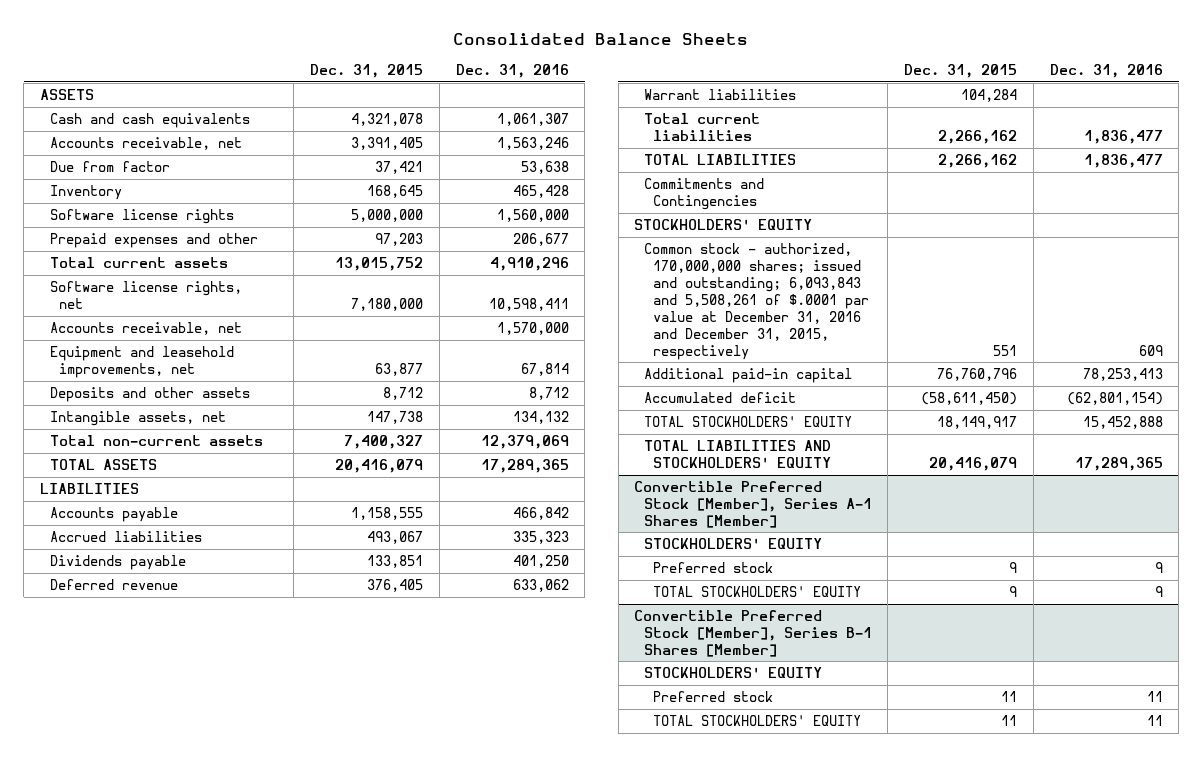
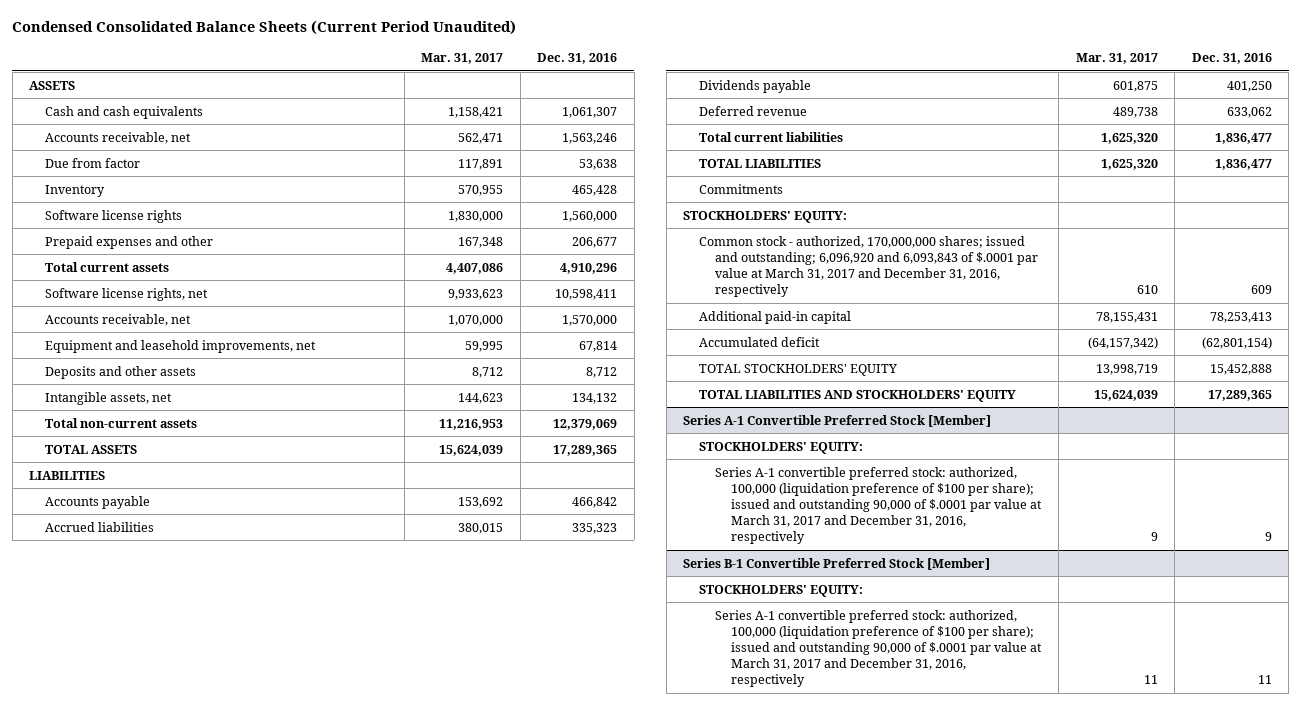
[453,32,749,45] Consolidated Balance Sheets -> [12,19,517,35] Condensed Consolidated Balance Sheets (Current Period Unaudited)
[310,63,424,78] Dec. 31, 2015 -> none
none -> [421,53,504,65] Mar. 31, 2017
[643,88,796,100] Warrant liabilities -> none
[643,177,764,210] Commitments and Contingencies -> [699,183,784,194] Commitments
[634,218,813,230] STOCKHOLDERS' EQUITY -> [683,210,848,223] STOCKHOLDERS' EQUITY:
[643,242,870,360] Common stock - authorized, 170,000,000 shares; issued and outstanding; 6,093,843 and 5,508,261 of $.0001 par value at December 31, 2016 and December 31, 2015, respectively -> [699,235,1039,298] Common stock - authorized, 170,000,000 shares; issued and outstanding; 6,096,920 and 6,093,843 of $.0001 par value at March 31, 2017 and December 31, 2016, respectively
[653,585,862,597] TOTAL STOCKHOLDERS' EQUITY -> none
[653,714,862,726] TOTAL STOCKHOLDERS' EQUITY -> none
[634,480,872,528] Convertible Preferred Stock [Member], Series A-1 Shares [Member] -> [683,414,992,427] Series A-1 Convertible Preferred Stock [Member]
[643,537,822,549] STOCKHOLDERS' EQUITY -> [699,441,864,454] STOCKHOLDERS' EQUITY:
[653,561,774,573] Preferred stock -> [715,466,1043,545] Series A-1 convertible preferred stock: authorized, 100,000 (liquidation preference of $100 per share); issued and outstanding 90,000 of $.0001 par value at March 31, 2017 and December 31, 2016, respectively
[634,609,872,657] Convertible Preferred Stock [Member], Series B-1 Shares [Member] -> [683,557,991,570] Series B-1 Convertible Preferred Stock [Member]
[643,666,822,678] STOCKHOLDERS' EQUITY -> [699,584,864,597] STOCKHOLDERS' EQUITY:
[653,690,774,702] Preferred stock -> [715,609,1043,688] Series A-1 convertible preferred stock: authorized, 100,000 (liquidation preference of $100 per share); issued and outstanding 90,000 of $.0001 par value at March 31, 2017 and December 31, 2016, respectively

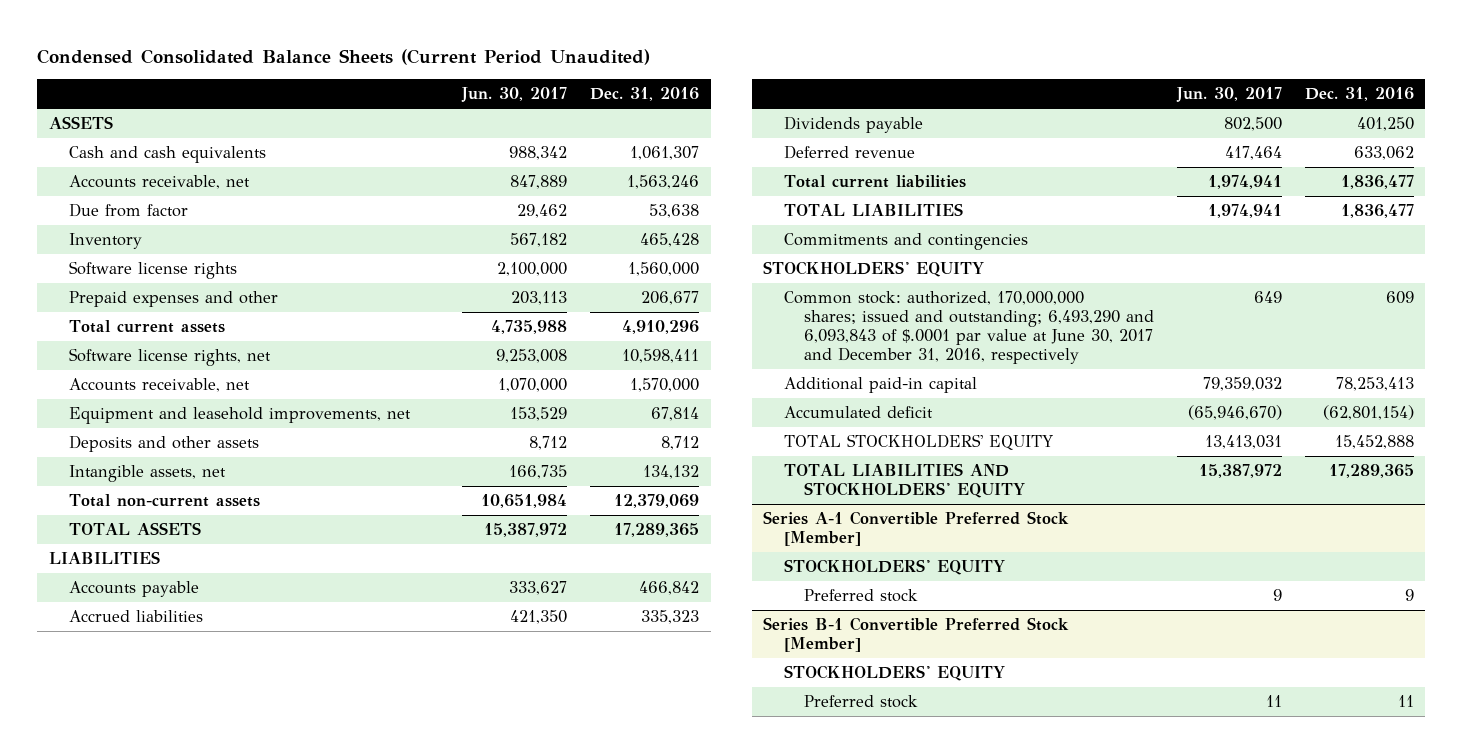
[421,53,504,65] Mar. 31, 2017 -> none
none -> [461,87,568,103] Jun. 30, 2017
[699,183,784,194] Commitments -> [783,233,1028,251] Commitments and contingencies
[683,210,848,223] STOCKHOLDERS' EQUITY: -> [763,261,985,278] STOCKHOLDERS' EQUITY
[699,235,1039,298] Common stock - authorized, 170,000,000 shares; issued and outstanding; 6,096,920 and 6,093,843 of $.0001 par value at March 31, 2017 and December 31, 2016, respectively -> [783,291,1154,364] Common stock: authorized, 170,000,000 shares; issued and outstanding; 6,493,290 and 6,093,843 of $.0001 par value at June 30, 2017 and December 31, 2016, respectively
[699,441,864,454] STOCKHOLDERS' EQUITY: -> [783,559,1005,576] STOCKHOLDERS' EQUITY
[715,466,1043,545] Series A-1 convertible preferred stock: authorized, 100,000 (liquidation preference of $100 per share); issued and outstanding 90,000 of $.0001 par value at March 31, 2017 and December 31, 2016, respectively -> [803,589,918,603] Preferred stock
[699,584,864,597] STOCKHOLDERS' EQUITY: -> [783,665,1005,682] STOCKHOLDERS' EQUITY
[715,609,1043,688] Series A-1 convertible preferred stock: authorized, 100,000 (liquidation preference of $100 per share); issued and outstanding 90,000 of $.0001 par value at March 31, 2017 and December 31, 2016, respectively -> [803,695,918,709] Preferred stock

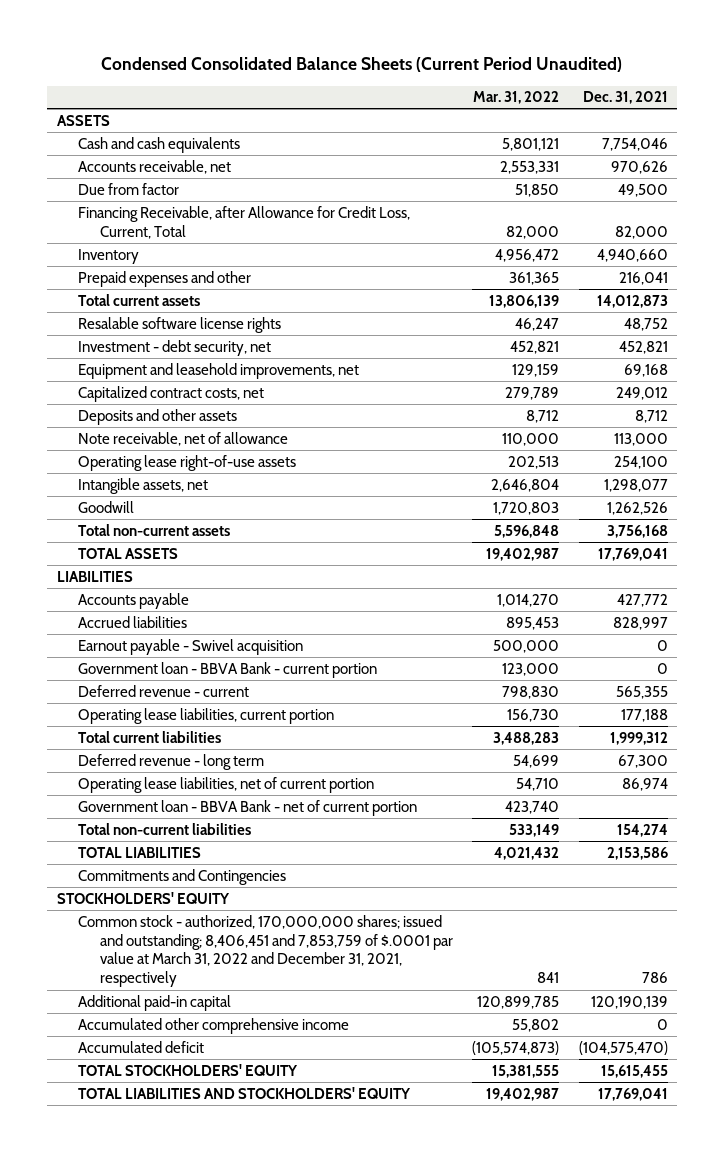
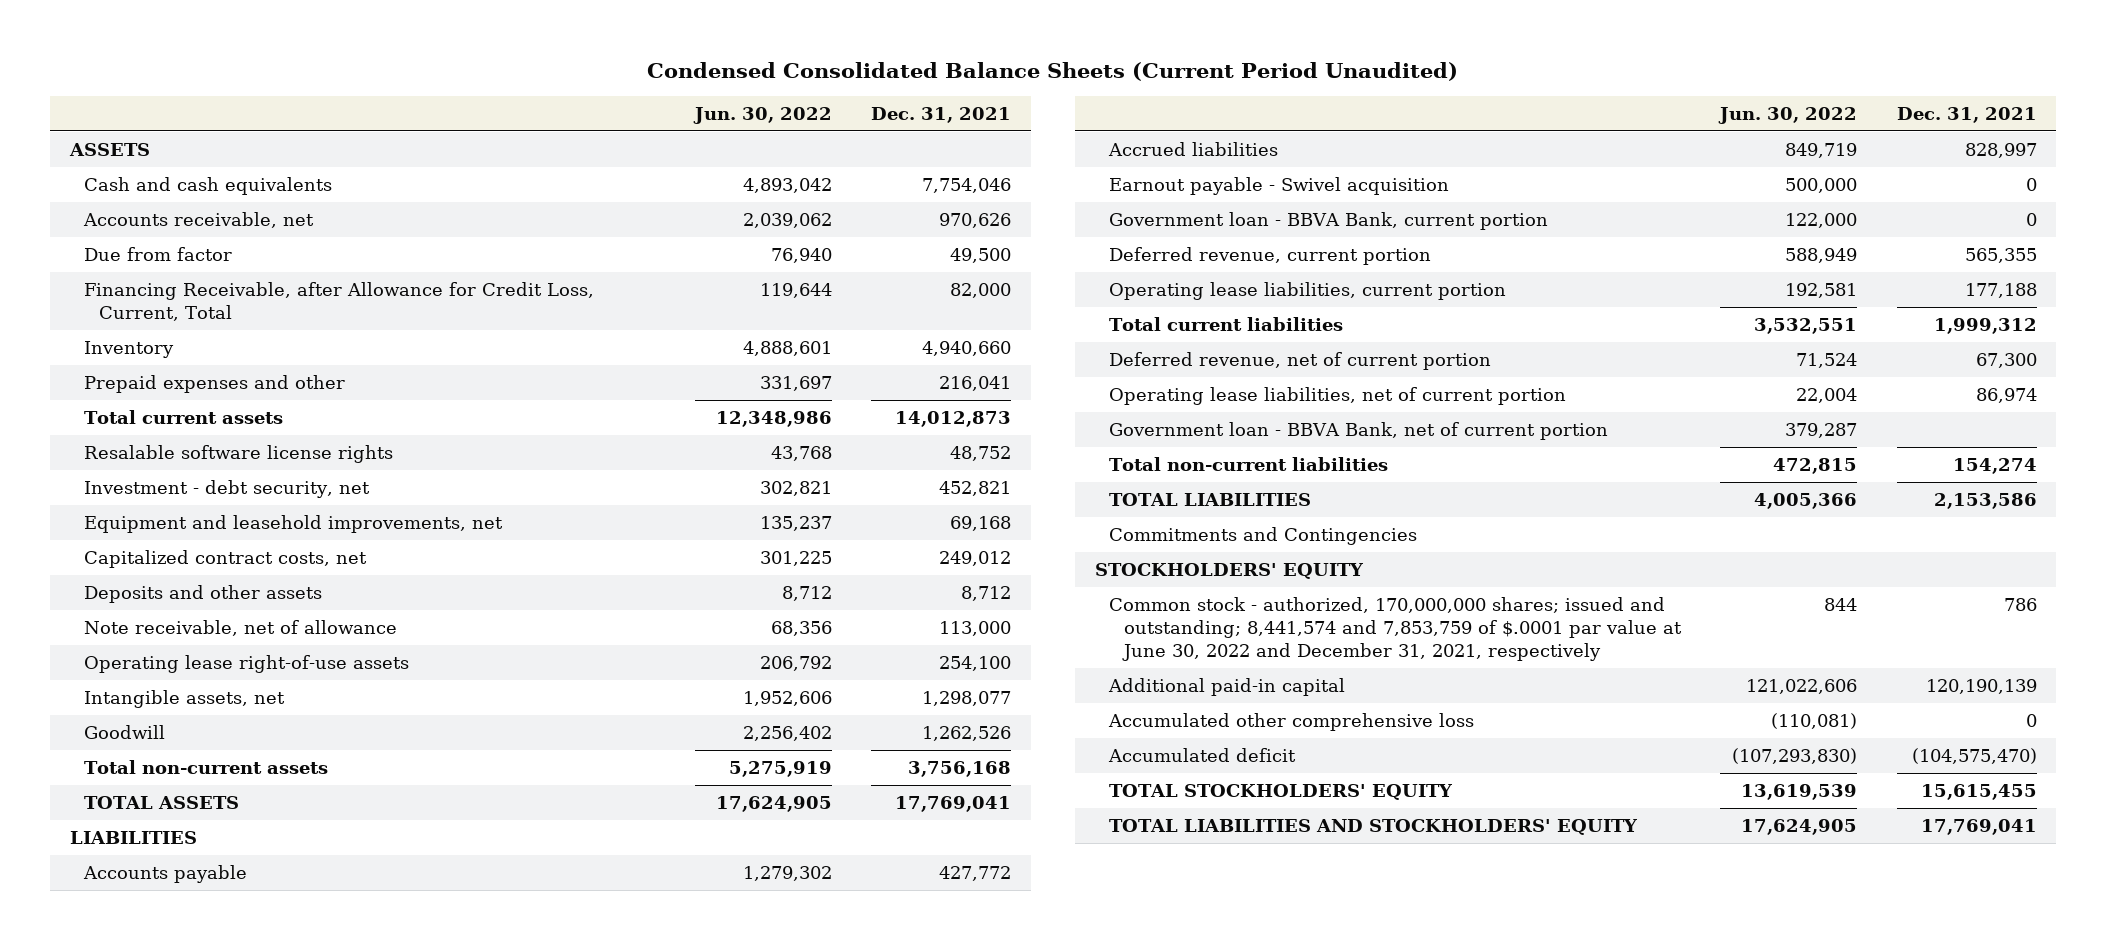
[473,91,560,105] Mar. 31, 2022 -> none
none -> [692,106,832,124] Jun. 30, 2022
[78,661,378,678] Government loan - BBVA Bank - current portion -> [1109,212,1549,231] Government loan - BBVA Bank, current portion
[78,684,250,697] Deferred revenue - current -> [1109,247,1432,266] Deferred revenue, current portion
[78,753,265,770] Deferred revenue - long term -> [1109,352,1492,371] Deferred revenue, net of current portion
[78,799,418,816] Government loan - BBVA Bank - net of current portion -> [1109,422,1609,441] Government loan - BBVA Bank, net of current portion
[78,914,454,988] Common stock - authorized, 170,000,000 shares; issued and outstanding; 8,406,451 and 7,853,759 of $.0001 par value at March 31, 2022 and December 31, 2021, respectively -> [1109,597,1682,662] Common stock - authorized, 170,000,000 shares; issued and outstanding; 8,441,574 and 7,853,759 of $.0001 par value at June 30, 2022 and December 31, 2021, respectively
[78,1017,350,1034] Accumulated other comprehensive income -> [1108,713,1475,732] Accumulated other comprehensive loss

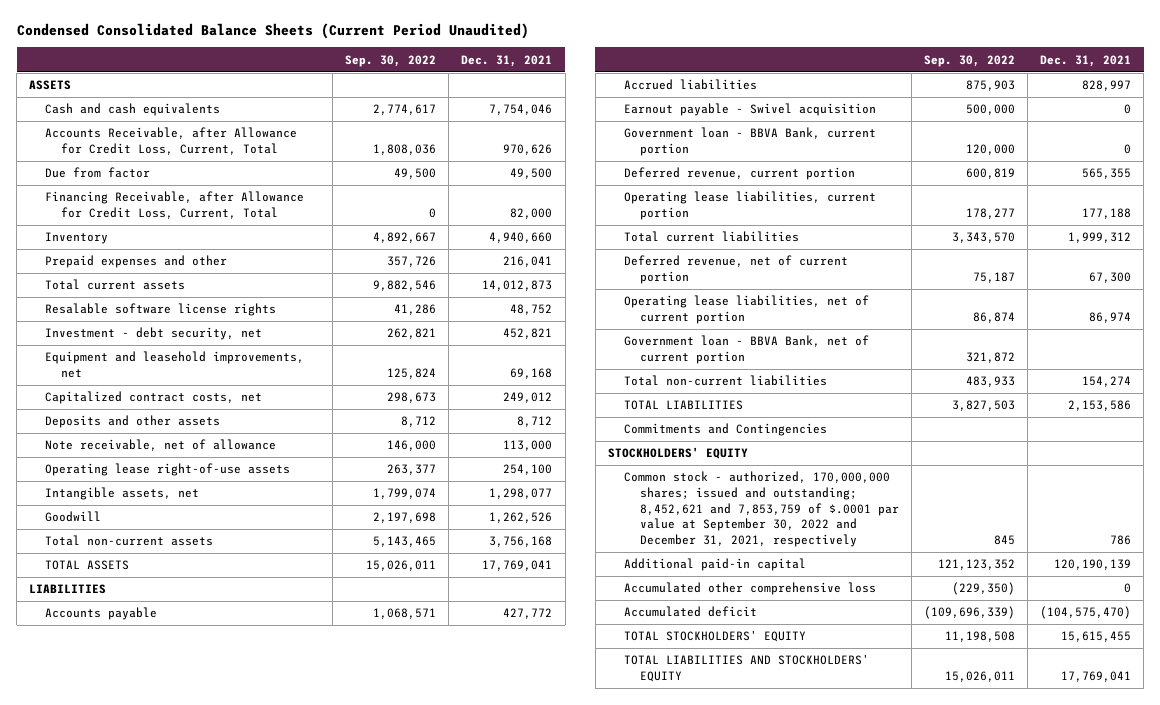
[692,106,832,124] Jun. 30, 2022 -> none
none -> [345,54,437,67] Sep. 30, 2022
[83,212,315,229] Accounts receivable, net -> [45,127,298,155] Accounts Receivable, after Allowance for Credit Loss, Current, Total
[1109,597,1682,662] Common stock - authorized, 170,000,000 shares; issued and outstanding; 8,441,574 and 7,853,759 of $.0001 par value at June 30, 2022 and December 31, 2021, respectively -> [623,471,899,547] Common stock - authorized, 170,000,000 shares; issued and outstanding; 8,452,621 and 7,853,759 of $.0001 par value at September 30, 2022 and December 31, 2021, respectively

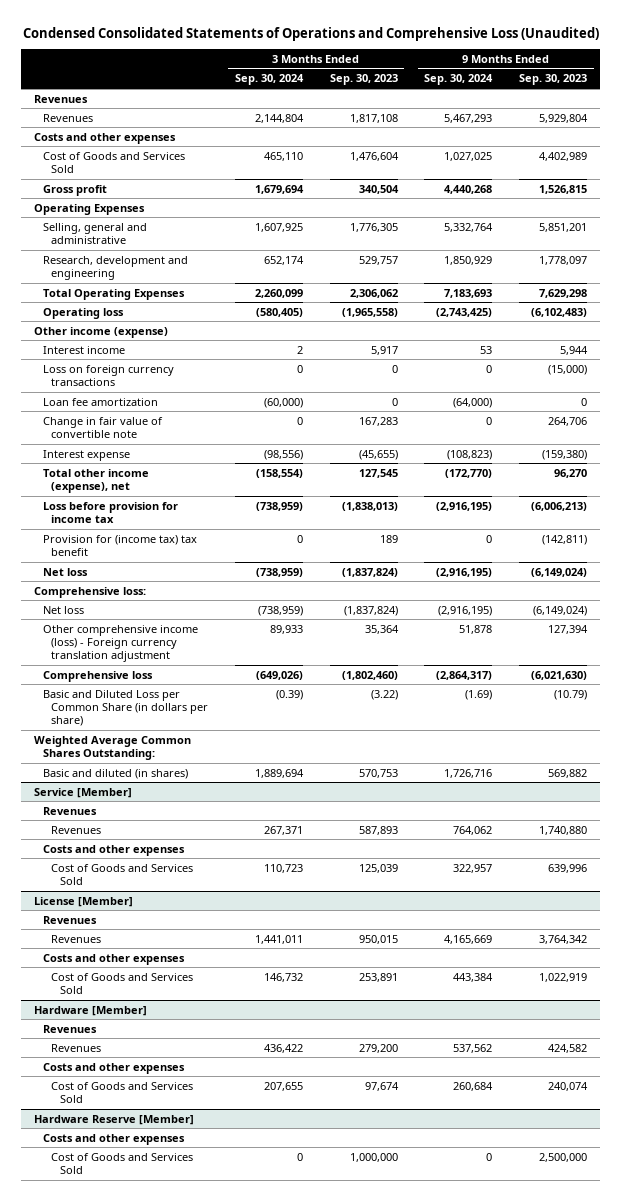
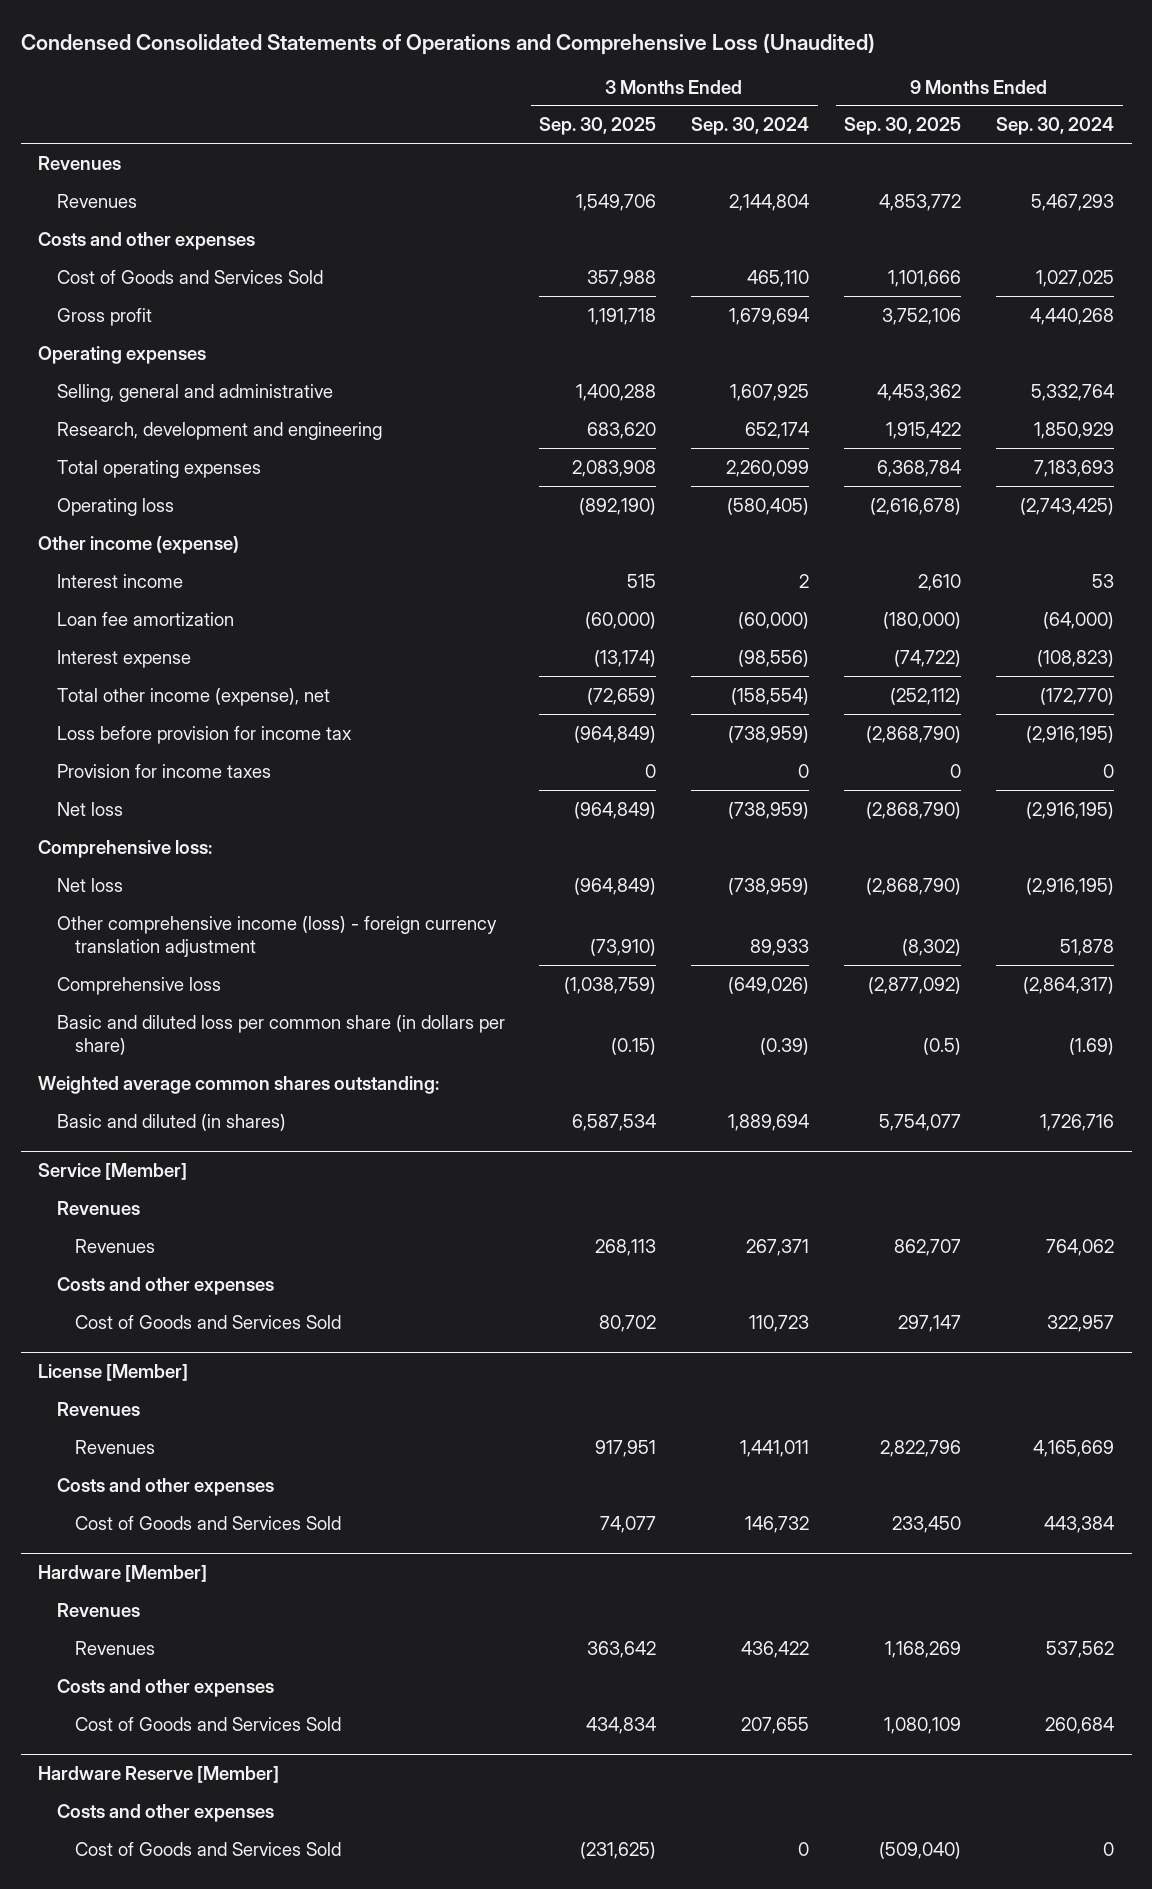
[329,74,398,86] Sep. 30, 2023 -> none
[519,74,588,86] Sep. 30, 2023 -> none
none -> [539,117,657,136] Sep. 30, 2025
none -> [844,117,962,136] Sep. 30, 2025
[34,203,146,215] Operating Expenses -> [38,345,207,364] Operating expenses
[42,288,185,300] Total Operating Expenses -> [56,459,261,478] Total operating expenses
[42,364,174,386] Loss on foreign currency transactions -> none
[42,416,163,438] Change in fair value of convertible note -> none
[42,534,197,556] Provision for (income tax) tax benefit -> [56,763,271,778] Provision for income taxes
[42,624,198,663] Other comprehensive income (loss) - Foreign currency translation adjustment -> [56,915,497,957] Other comprehensive income (loss) - foreign currency translation adjustment
[42,689,209,727] Basic and Diluted Loss per Common Share (in dollars per share) -> [56,1014,505,1055] Basic and diluted loss per common share (in dollars per share)
[34,735,192,760] Weighted Average Common Shares Outstanding: -> [38,1075,440,1094] Weighted average common shares outstanding:

